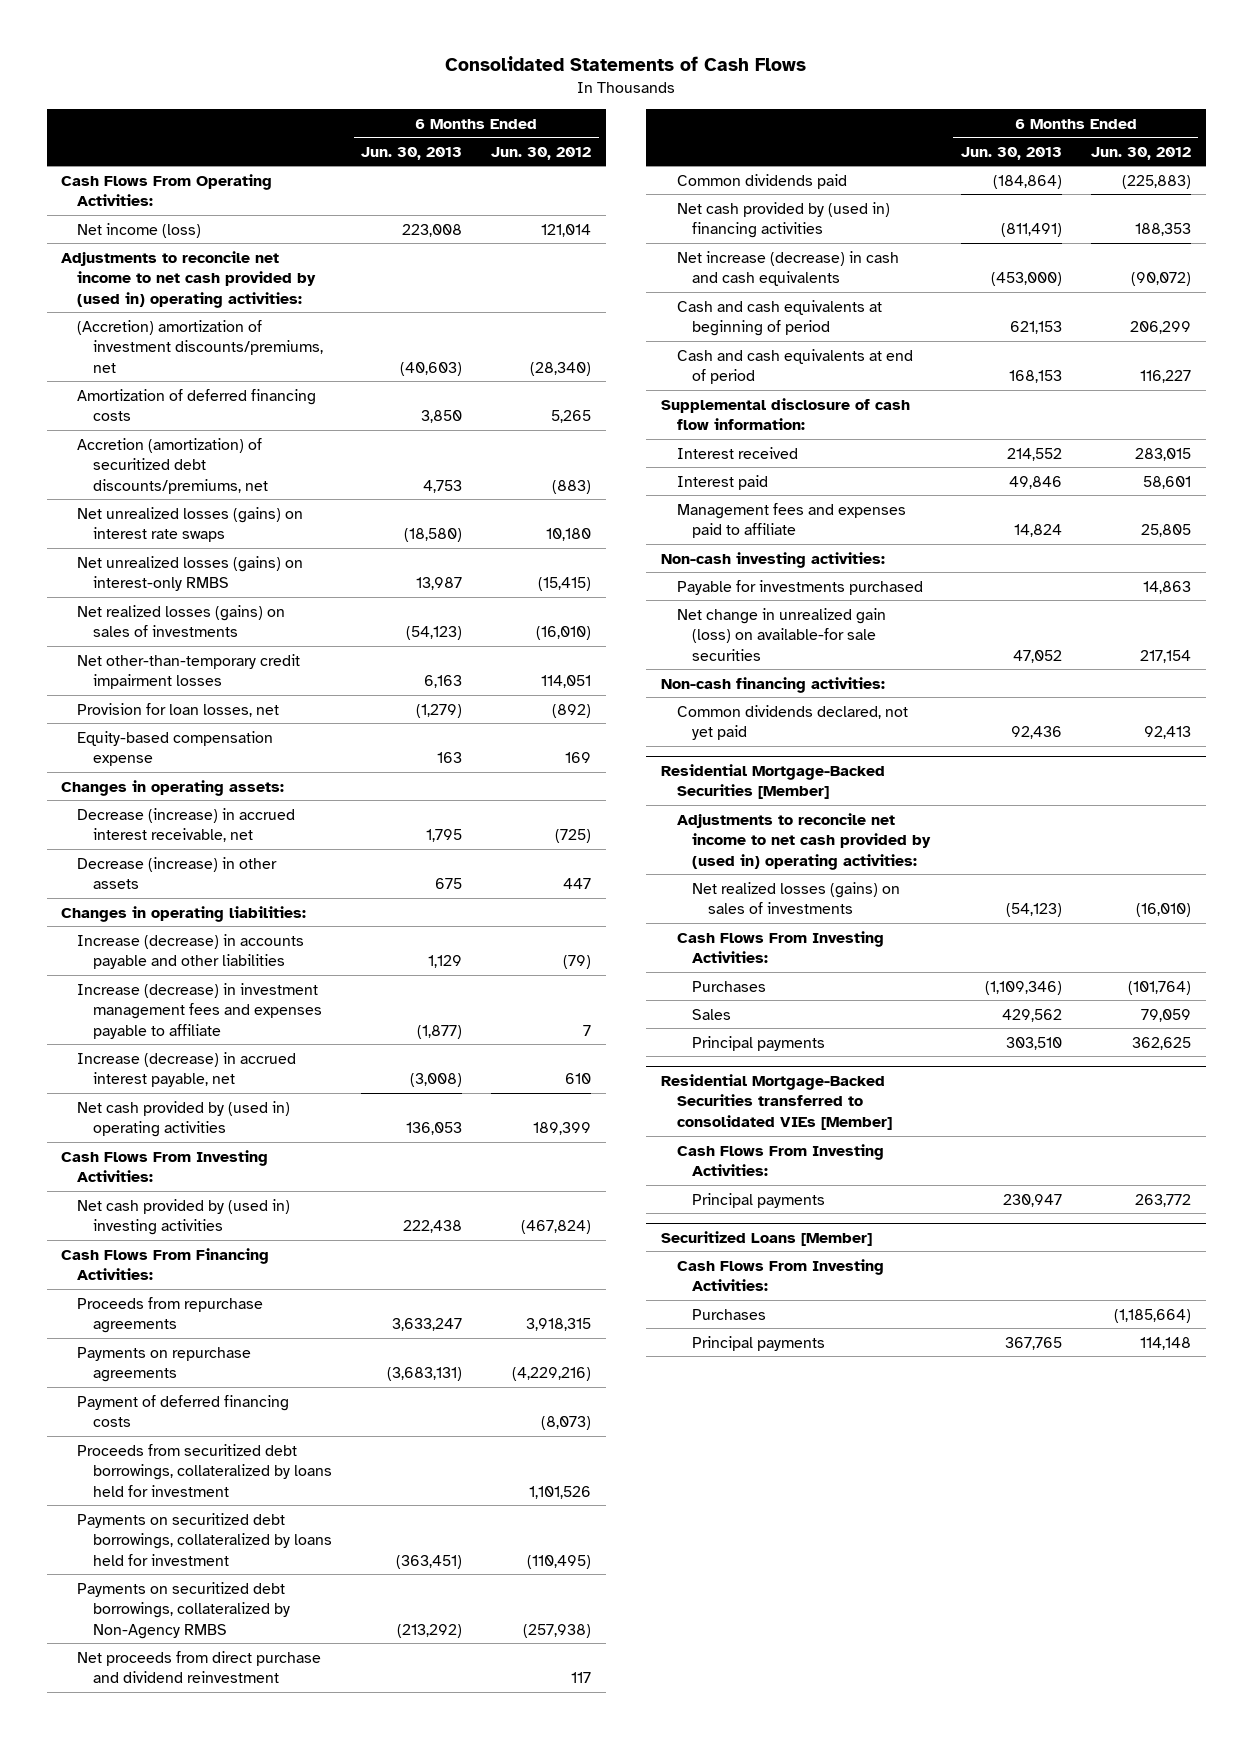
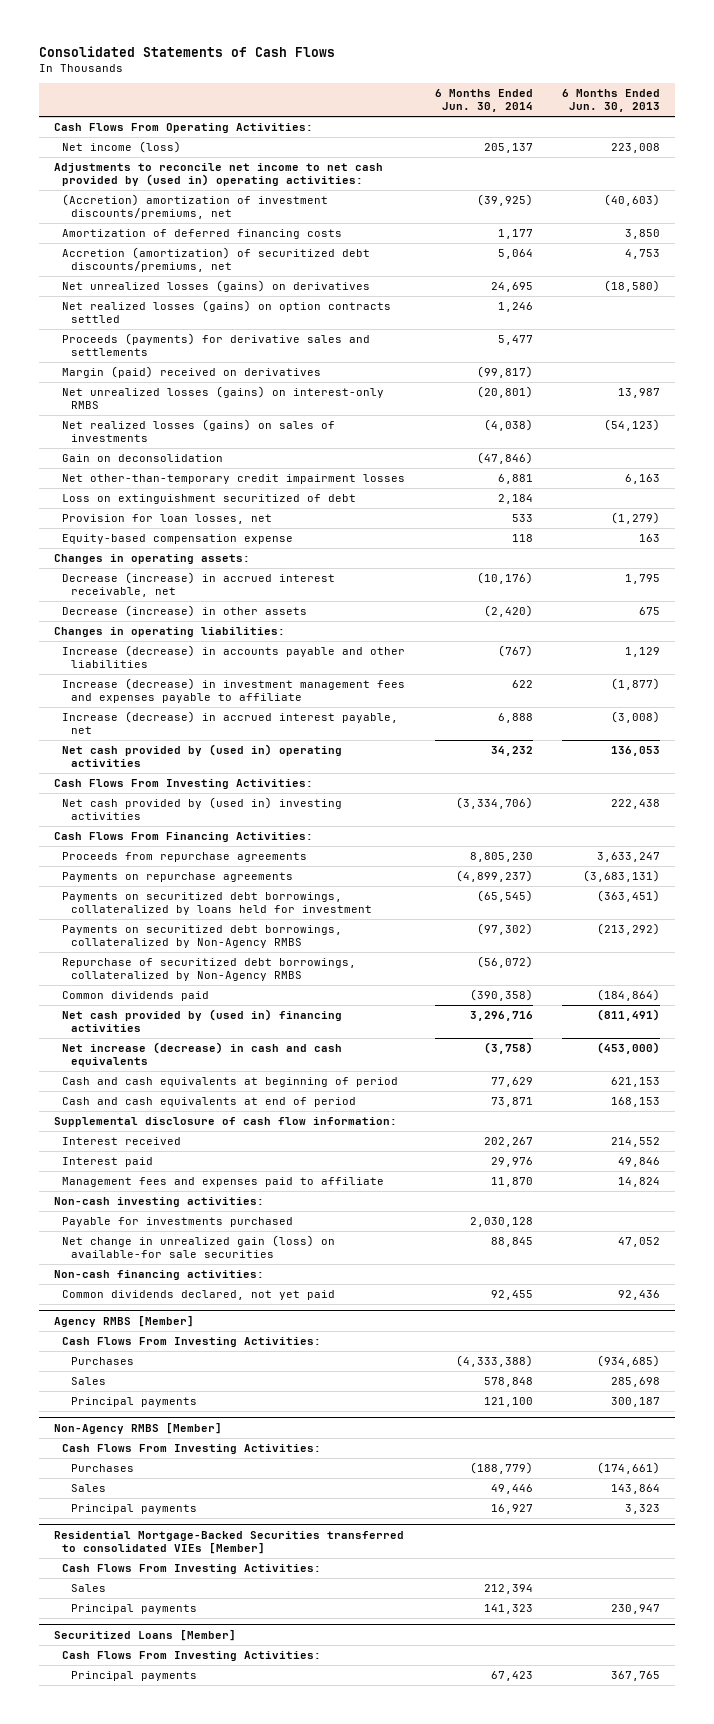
[491,146,592,160] Jun. 30, 2012 -> none
none -> [434,89,533,113] 6 Months Ended Jun. 30, 2014
[77,506,304,543] Net unrealized losses (gains) on interest rate swaps -> [62,280,371,293] Net unrealized losses (gains) on derivatives
none -> [62,300,392,324] Net realized losses (gains) on option contracts settled
none -> [62,333,371,357] Proceeds (payments) for derivative sales and settlements
none -> [62,366,322,379] Margin (paid) received on derivatives
none -> [62,454,224,463] Gain on deconsolidation
none -> [62,494,357,505] Loss on extinguishment securitized of debt
[77,1394,290,1428] Payment of deferred financing costs -> none
[77,1443,332,1497] Proceeds from securitized debt borrowings, collateralized by loans held for investment -> none
[77,1650,322,1684] Net proceeds from direct purchase and dividend reinvestment -> none
none -> [62,958,357,982] Repurchase of securitized debt borrowings, collateralized by Non-Agency RMBS
[660,763,885,800] Residential Mortgage-Backed Securities [Member] -> none
[676,812,932,870] Adjustments to reconcile net income to net cash provided by (used in) operating activities: -> none
[692,881,901,915] Net realized losses (gains) on sales of investments -> none
none -> [53,1315,194,1327] Agency RMBS [Member]
[984,980,1062,995] (1,109,346) -> [597,1355,661,1368] (934,685)
[1001,1008,1062,1022] 429,562 -> [611,1377,661,1388] 285,698
[1005,1036,1062,1050] 303,510 -> [611,1397,661,1408] 300,187
none -> [53,1422,222,1434] Non-Agency RMBS [Member]
none -> [62,1444,322,1455] Cash Flows From Investing Activities:
none -> [70,1464,134,1473] Purchases
none -> [70,1484,106,1493] Sales
none -> [70,1504,197,1515] Principal payments
none -> [70,1584,106,1593] Sales
[692,1308,767,1320] Purchases -> none

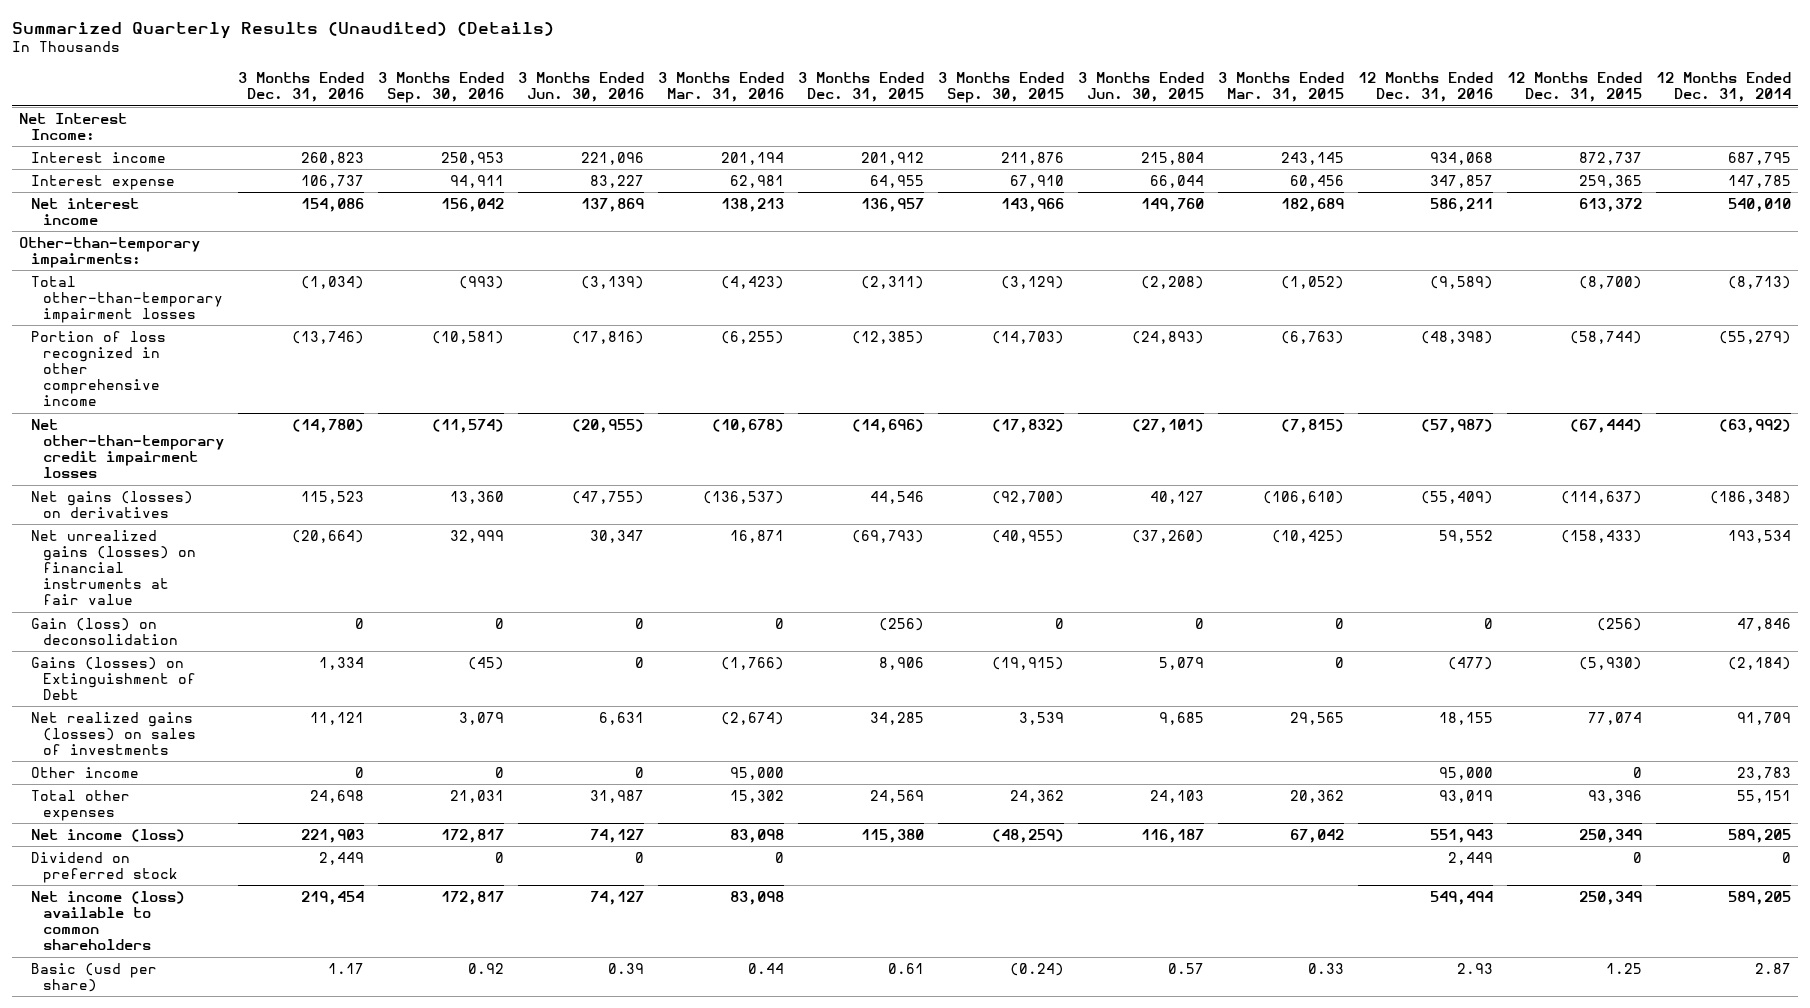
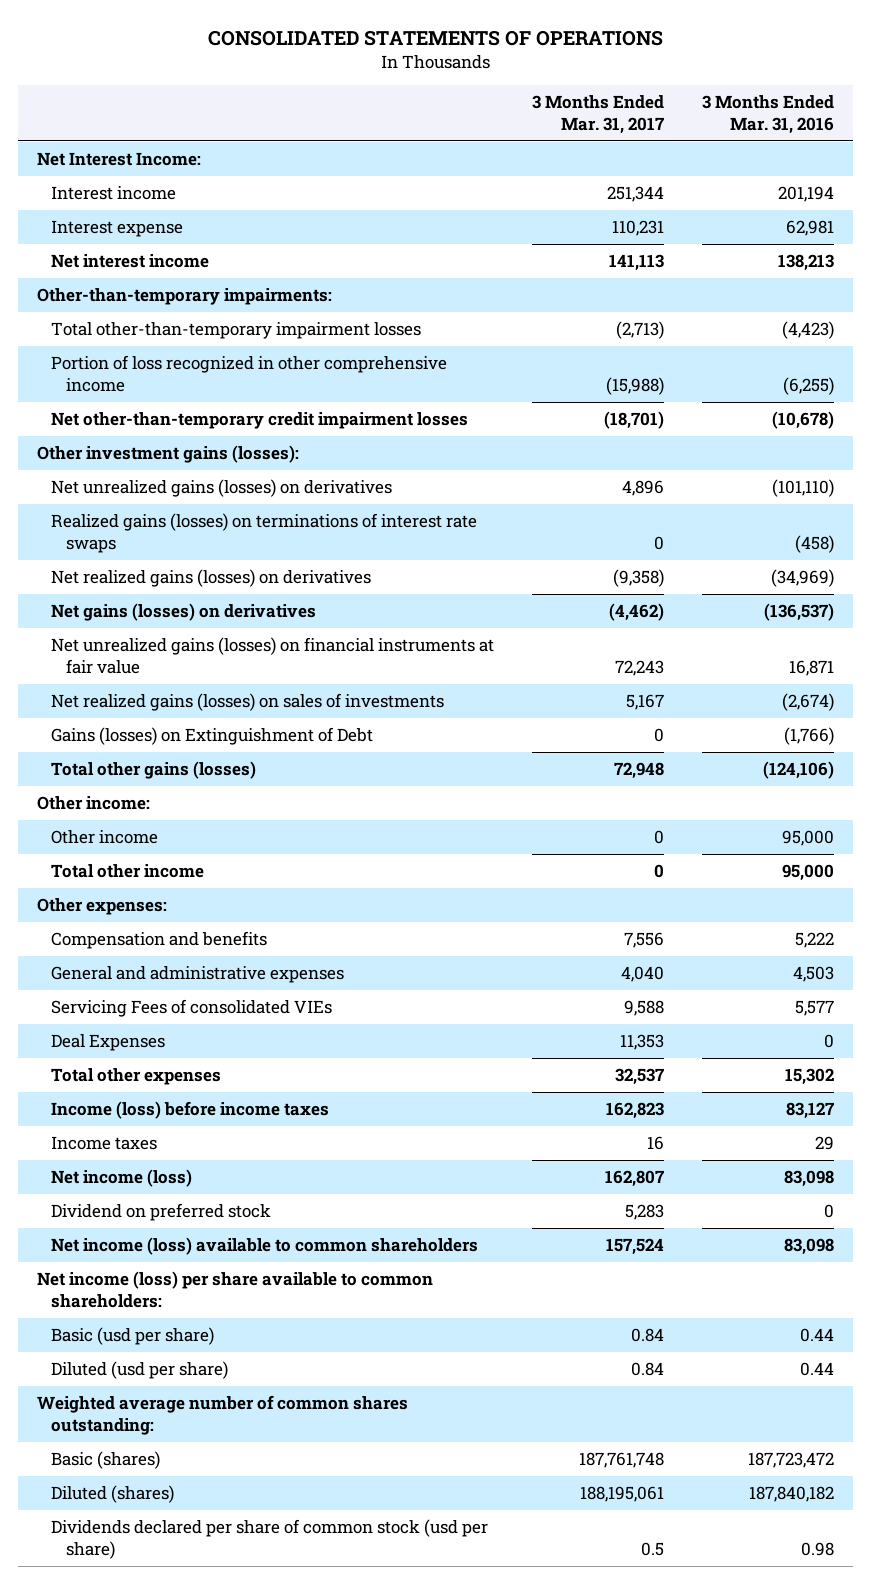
[12,21,555,39] Summarized Quarterly Results (Unaudited) (Details) -> [207,29,663,46] CONSOLIDATED STATEMENTS OF OPERATIONS
[237,72,364,103] 3 Months Ended Dec. 31, 2016 -> none
[377,72,504,104] 3 Months Ended Sep. 30, 2016 -> none
[517,72,644,103] 3 Months Ended Jun. 30, 2016 -> none
[797,72,924,103] 3 Months Ended Dec. 31, 2015 -> none
[937,72,1064,104] 3 Months Ended Sep. 30, 2015 -> none
[1077,72,1204,103] 3 Months Ended Jun. 30, 2015 -> none
[1217,72,1344,103] 3 Months Ended Mar. 31, 2015 -> none
[1357,72,1493,103] 12 Months Ended Dec. 31, 2016 -> none
[1506,72,1642,103] 12 Months Ended Dec. 31, 2015 -> none
[1655,72,1791,103] 12 Months Ended Dec. 31, 2014 -> none
none -> [532,95,665,134] 3 Months Ended Mar. 31, 2017
none -> [37,445,300,464] Other investment gains (losses):
none -> [51,479,393,498] Net unrealized gains (losses) on derivatives
none -> [51,513,478,553] Realized gains (losses) on terminations of interest rate swaps
none -> [51,569,372,588] Net realized gains (losses) on derivatives
[31,617,178,646] Gain (loss) on deconsolidation -> none
[31,656,196,701] Gains (losses) on Extinguishment of Debt -> [51,727,374,746] Gains (losses) on Extinguishment of Debt
none -> [51,761,257,780] Total other gains (losses)
none -> [37,796,151,811] Other income:
none -> [51,864,205,879] Total other income
none -> [37,898,168,916] Other expenses:
none -> [51,931,268,950] Compensation and benefits
none -> [51,966,345,984] General and administrative expenses
none -> [51,999,333,1018] Servicing Fees of consolidated VIEs
none -> [51,1034,166,1052] Deal Expenses
none -> [51,1101,330,1120] Income (loss) before income taxes
none -> [51,1136,158,1151] Income taxes
none -> [37,1271,434,1308] Net income (loss) per share available to common shareholders:
none -> [51,1361,229,1380] Diluted (usd per share)
none -> [37,1395,409,1435] Weighted average number of common shares outstanding:
none -> [51,1451,161,1470] Basic (shares)
none -> [51,1485,175,1504] Diluted (shares)
none -> [51,1519,489,1559] Dividends declared per share of common stock (usd per share)

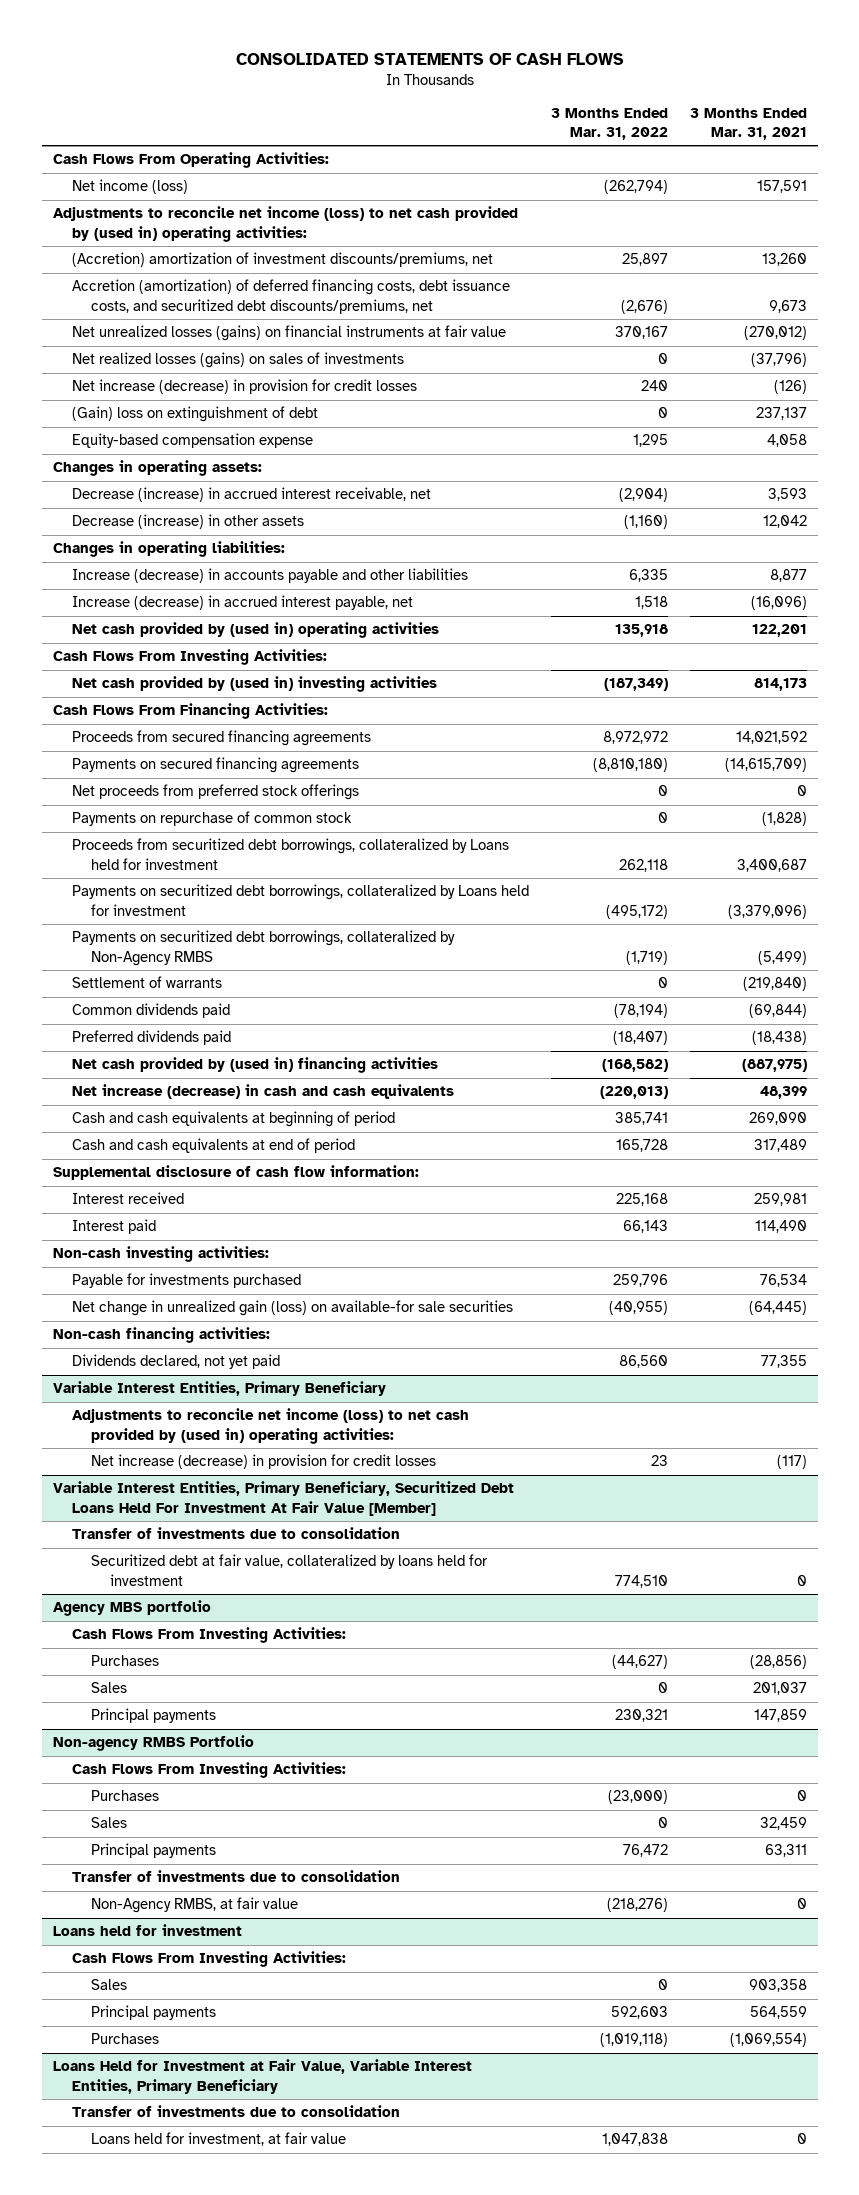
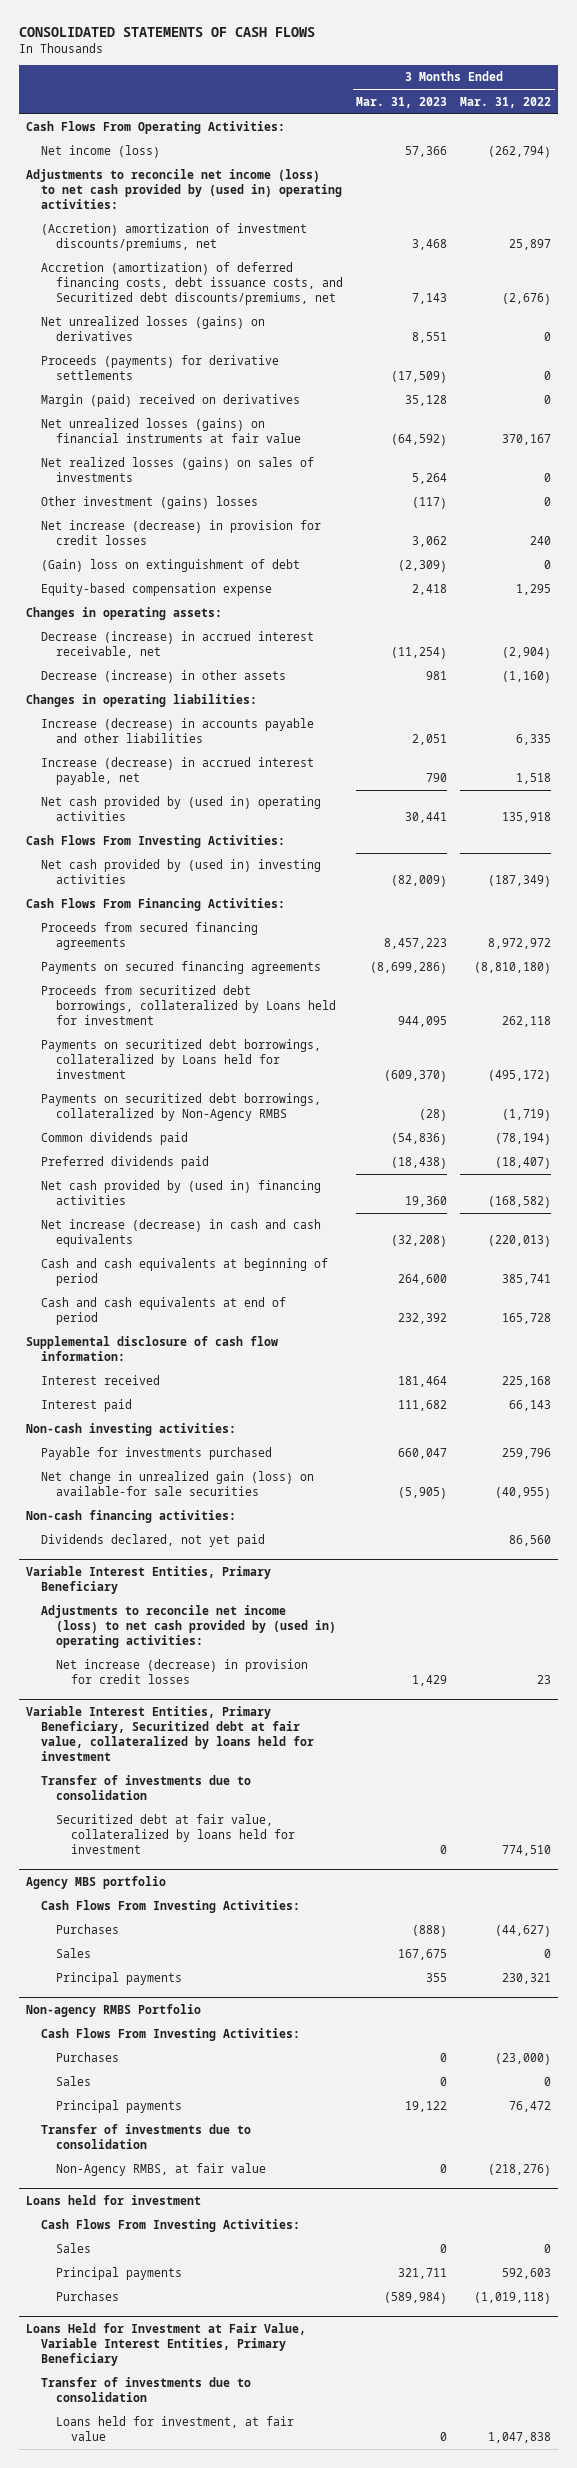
[689,107,807,140] 3 Months Ended Mar. 31, 2021 -> none
none -> [356,96,448,108] Mar. 31, 2023
[71,279,510,314] Accretion (amortization) of deferred financing costs, debt issuance costs, and securitized debt discounts/premiums, net -> [40,262,343,306] Accretion (amortization) of deferred financing costs, debt issuance costs, and Securitized debt discounts/premiums, net
none -> [40,316,265,342] Net unrealized losses (gains) on derivatives
none -> [40,355,279,381] Proceeds (payments) for derivative settlements
none -> [40,394,300,408] Margin (paid) received on derivatives
none -> [40,496,258,510] Other investment (gains) losses
[71,784,359,801] Net proceeds from preferred stock offerings -> none
[71,811,352,827] Payments on repurchase of common stock -> none
[71,976,222,989] Settlement of warrants -> none
[52,1481,514,1516] Variable Interest Entities, Primary Beneficiary, Securitized Debt Loans Held For Investment At Fair Value [Member] -> [25,1705,314,1761] Variable Interest Entities, Primary Beneficiary, Securitized debt at fair value, collateralized by loans held for investment

